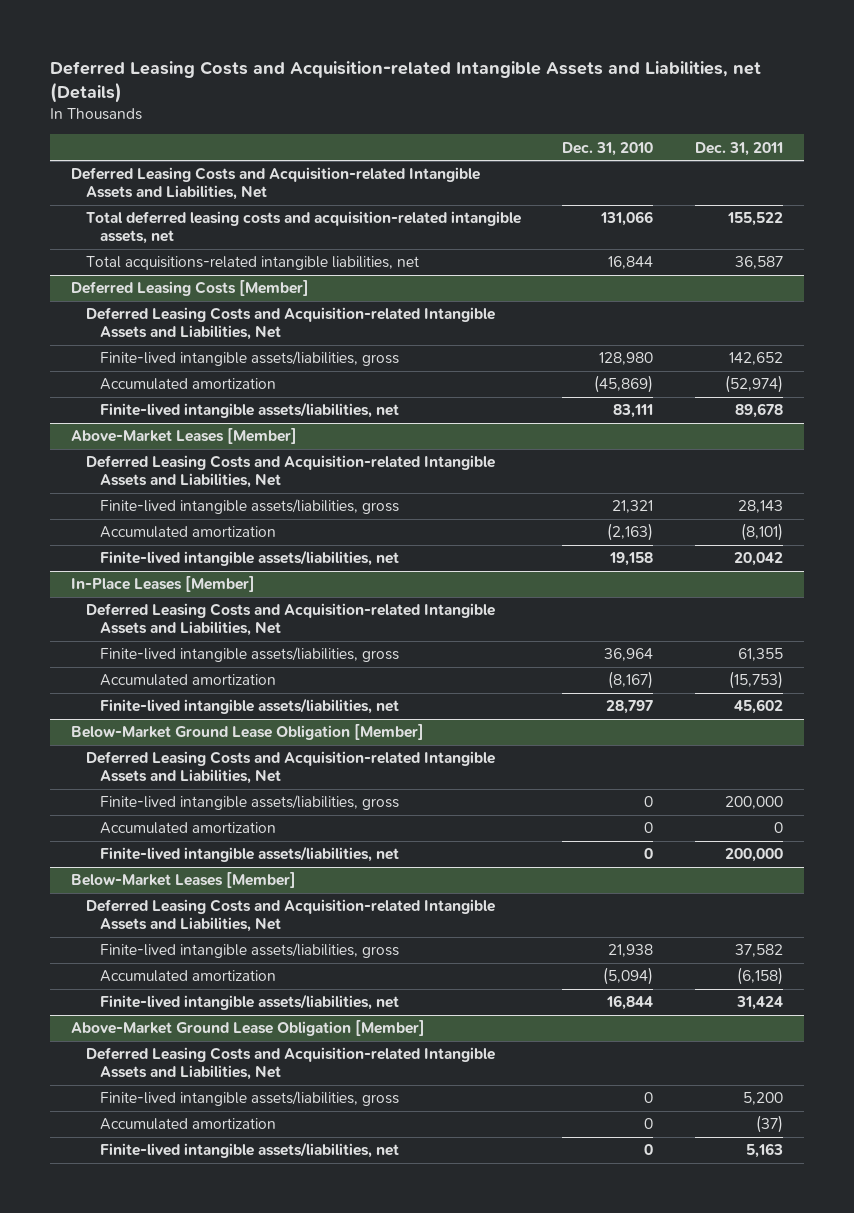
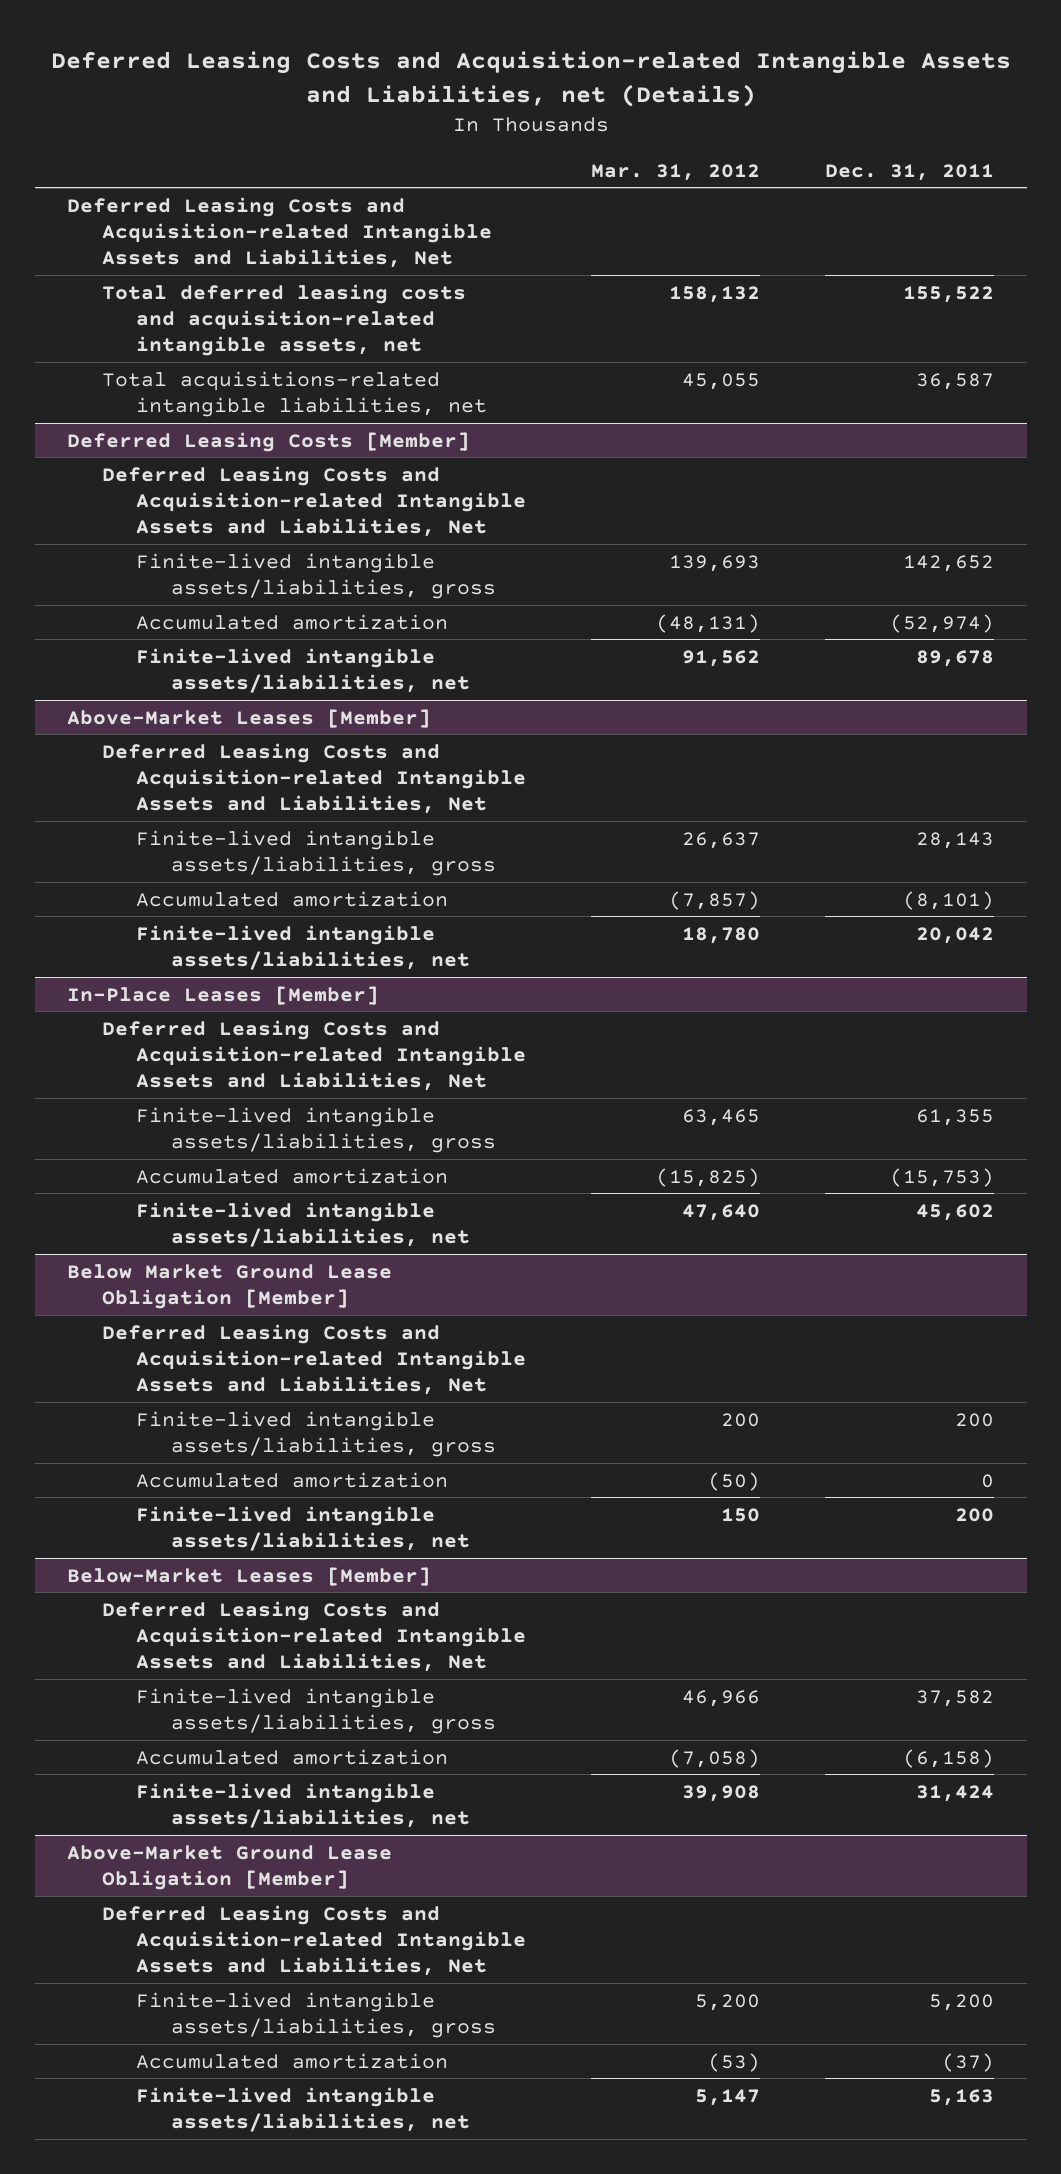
[562,141,654,156] Dec. 31, 2010 -> none
none -> [591,163,761,181] Mar. 31, 2012
[70,724,424,741] Below-Market Ground Lease Obligation [Member] -> [67,1263,393,1310] Below Market Ground Lease Obligation [Member]
[725,796,784,810] 200,000 -> [955,1412,995,1427] 200
[725,848,784,863] 200,000 -> [955,1507,995,1522] 200

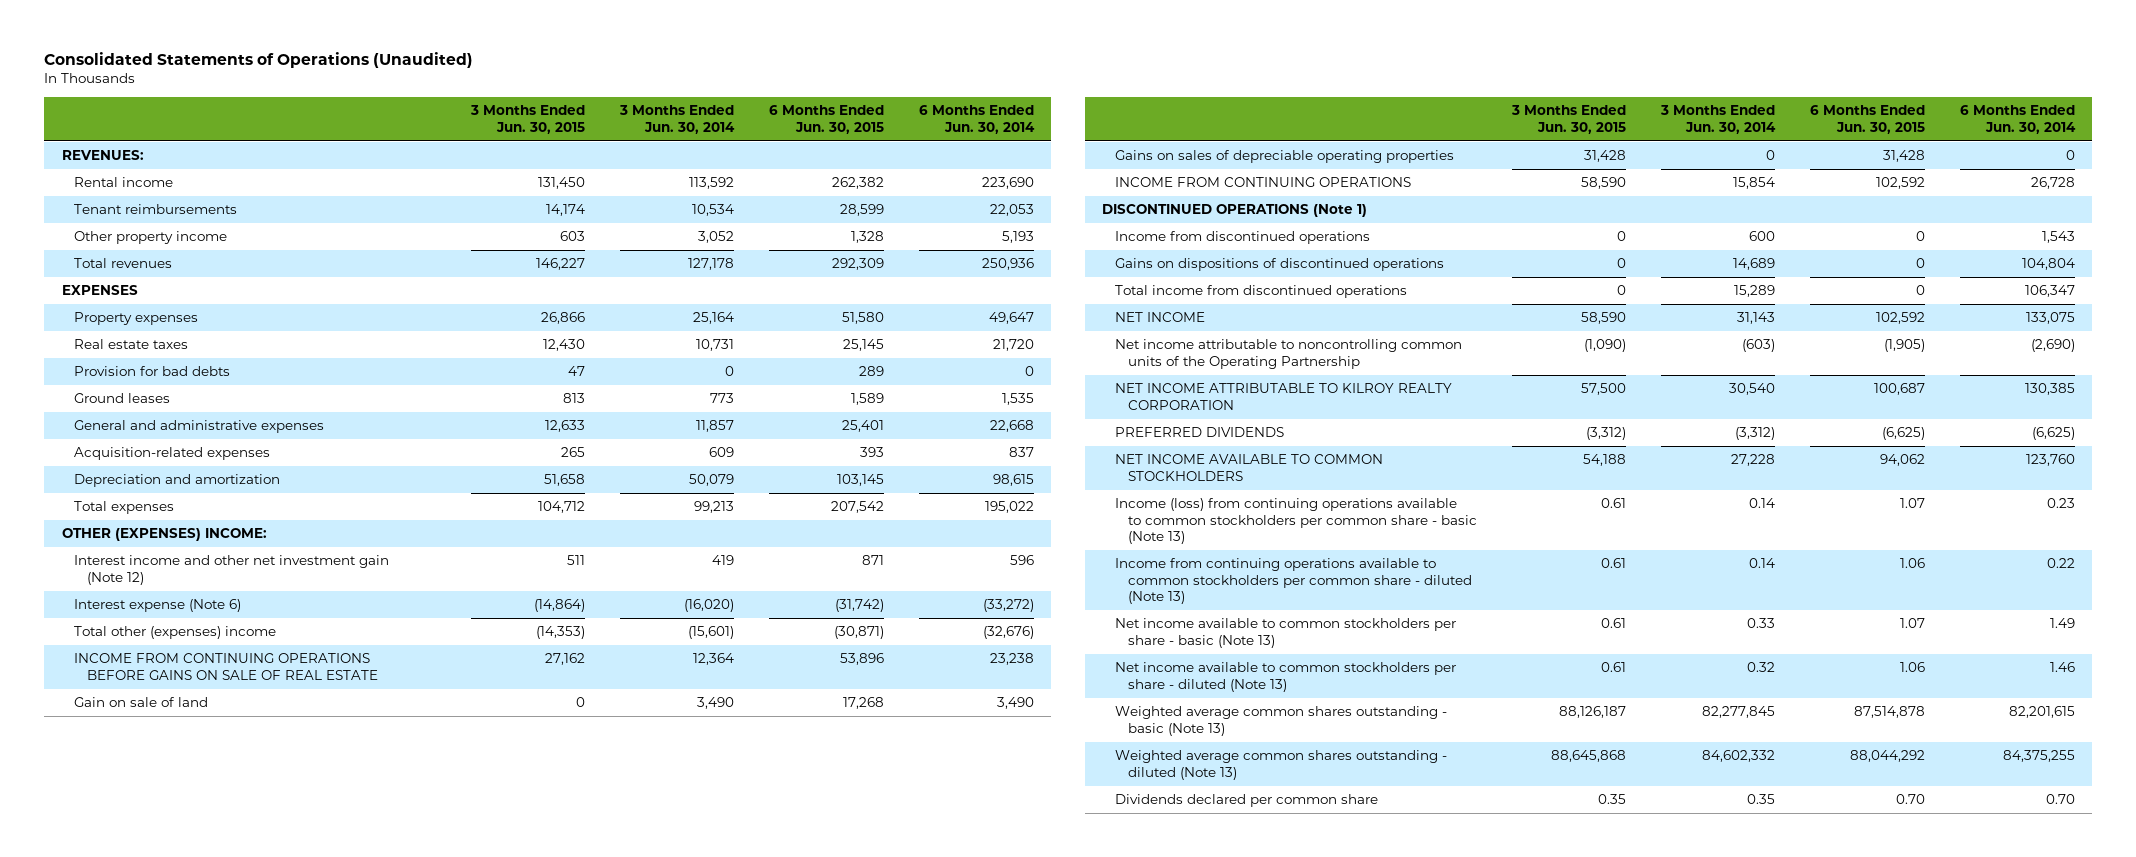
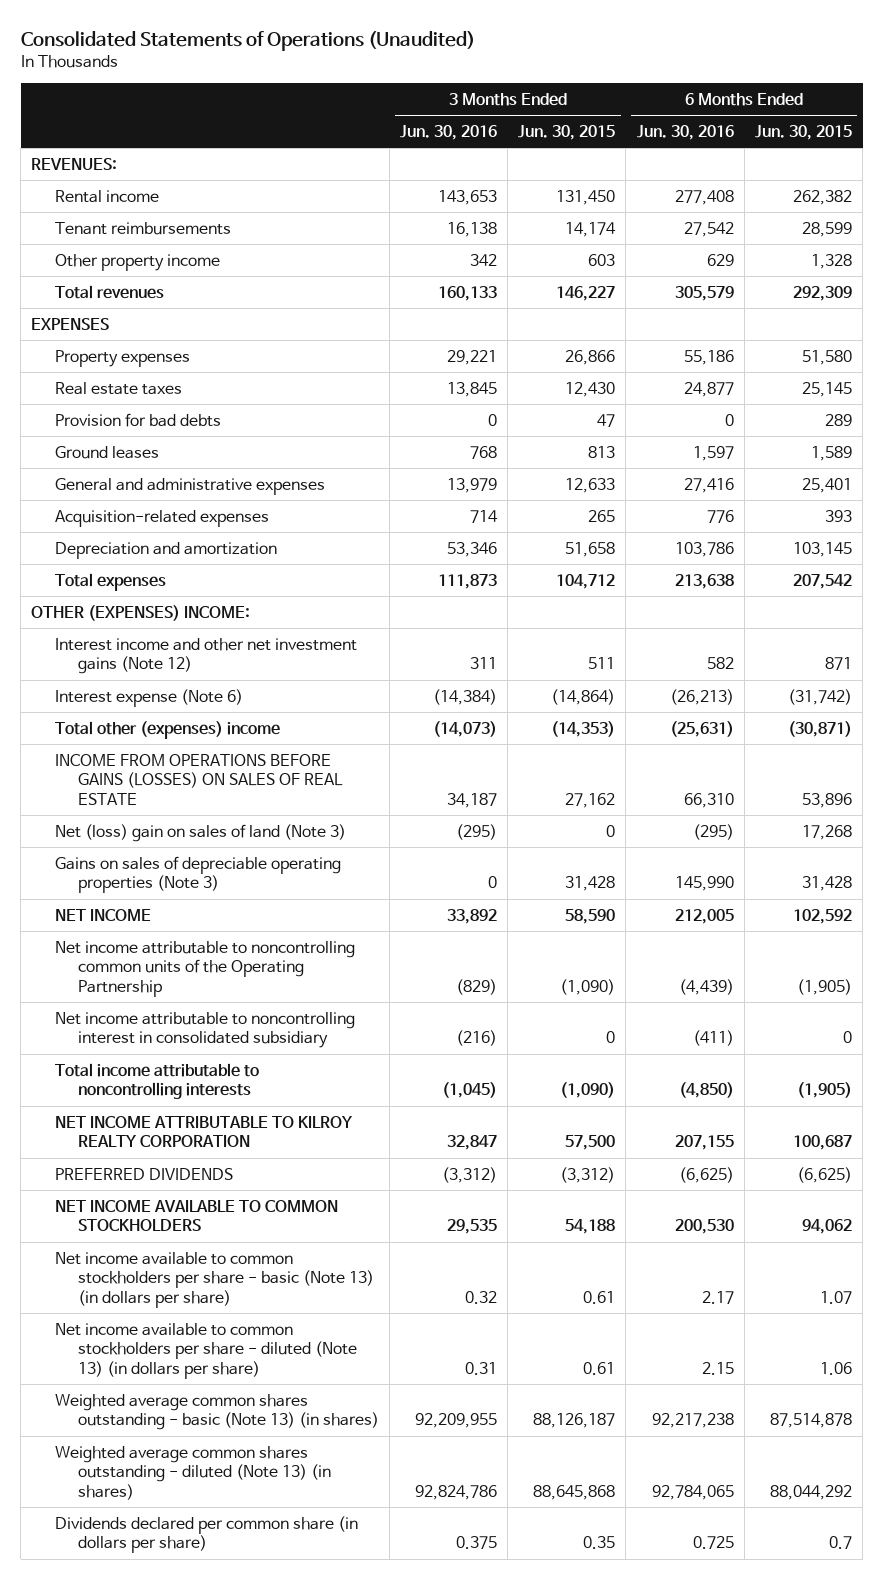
[618,105,735,134] 3 Months Ended Jun. 30, 2014 -> none
[918,105,1035,134] 6 Months Ended Jun. 30, 2014 -> none
none -> [400,125,498,141] Jun. 30, 2016
none -> [636,125,734,141] Jun. 30, 2016
[74,555,390,585] Interest income and other net investment gain (Note 12) -> [54,637,357,675] Interest income and other net investment gains (Note 12)
[1115,177,1412,188] INCOME FROM CONTINUING OPERATIONS -> none
[1102,204,1368,218] DISCONTINUED OPERATIONS (Note 1) -> none
[1115,231,1371,245] Income from discontinued operations -> none
[1115,258,1445,272] Gains on dispositions of discontinued operations -> none
[1115,285,1408,299] Total income from discontinued operations -> none
[74,653,378,680] INCOME FROM CONTINUING OPERATIONS BEFORE GAINS ON SALE OF REAL ESTATE -> [54,753,343,805] INCOME FROM OPERATIONS BEFORE GAINS (LOSSES) ON SALES OF REAL ESTATE
[74,697,209,708] Gain on sale of land -> [54,823,346,842] Net (loss) gain on sales of land (Note 3)
[1115,150,1455,164] Gains on sales of depreciable operating properties -> [54,855,341,894] Gains on sales of depreciable operating properties (Note 3)
none -> [54,1011,355,1049] Net income attributable to noncontrolling interest in consolidated subsidiary
none -> [54,1062,259,1100] Total income attributable to noncontrolling interests
[1115,498,1477,545] Income (loss) from continuing operations available to common stockholders per common share - basic (Note 13) -> none
[1115,558,1472,605] Income from continuing operations available to common stockholders per common share - diluted (Note 13) -> none
[1115,618,1457,648] Net income available to common stockholders per share - basic (Note 13) -> [54,1251,374,1308] Net income available to common stockholders per share - basic (Note 13) (in dollars per share)
[1115,662,1457,692] Net income available to common stockholders per share - diluted (Note 13) -> [54,1322,357,1379] Net income available to common stockholders per share - diluted (Note 13) (in dollars per share)
[1115,706,1448,736] Weighted average common shares outstanding - basic (Note 13) -> [54,1393,379,1431] Weighted average common shares outstanding - basic (Note 13) (in shares)
[1115,750,1448,780] Weighted average common shares outstanding - diluted (Note 13) -> [54,1445,331,1500] Weighted average common shares outstanding - diluted (Note 13) (in shares)
[1115,794,1379,808] Dividends declared per common share -> [54,1515,358,1554] Dividends declared per common share (in dollars per share)
[1895,794,1925,805] 0.70 -> [828,1536,852,1550] 0.7

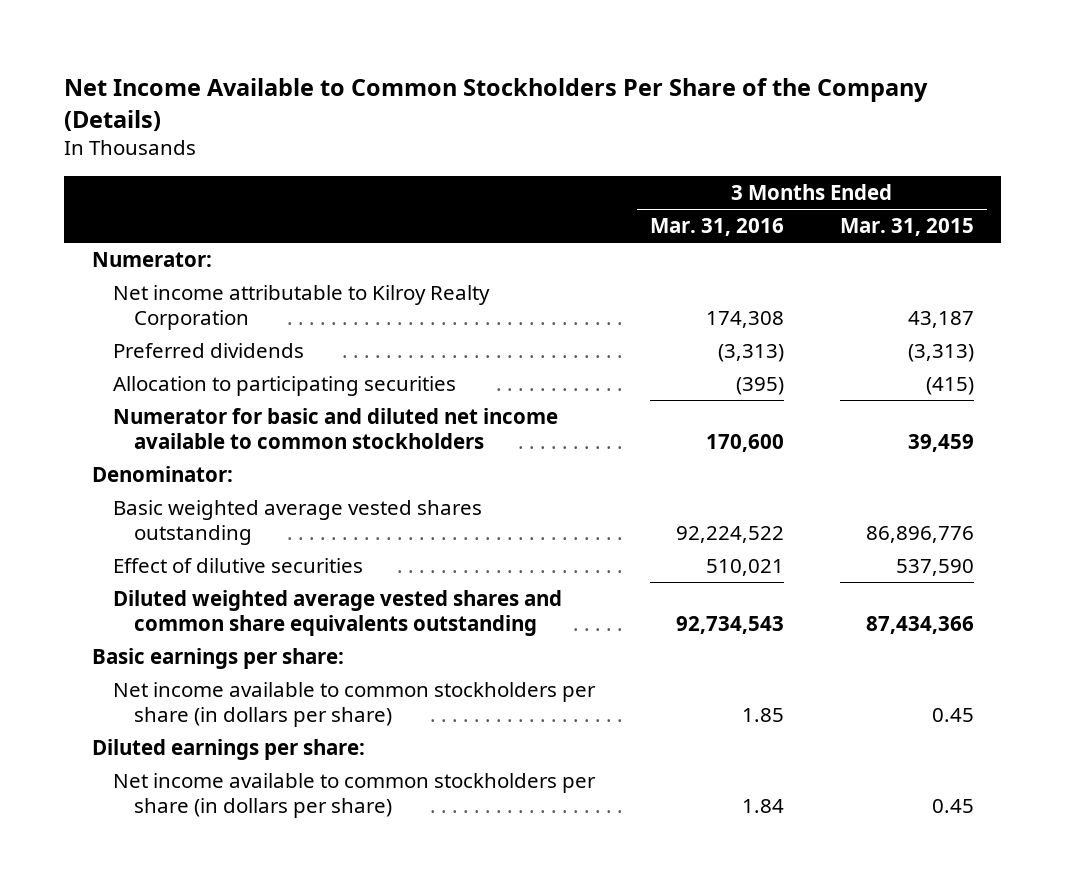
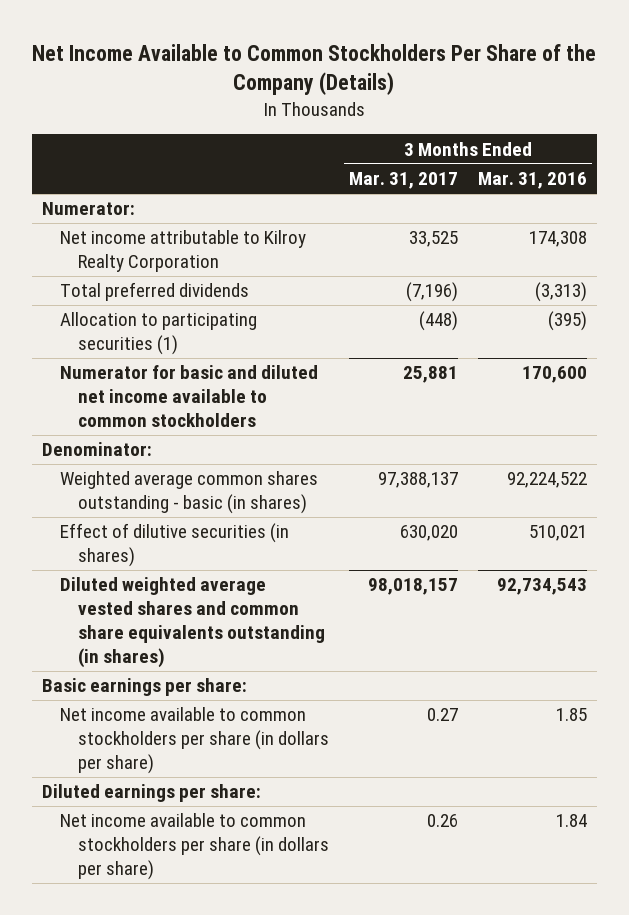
[839,218,974,237] Mar. 31, 2015 -> none
none -> [348,172,458,190] Mar. 31, 2017
[113,343,305,359] Preferred dividends -> [59,282,249,302] Total preferred dividends
[113,376,457,397] Allocation to participating securities -> [59,312,257,356] Allocation to participating securities (1)
[113,500,483,545] Basic weighted average vested shares outstanding -> [59,471,318,515] Weighted average common shares outstanding - basic (in shares)
[113,558,364,574] Effect of dilutive securities -> [59,523,289,568] Effect of dilutive securities (in shares)
[113,590,563,636] Diluted weighted average vested shares and common share equivalents outstanding -> [59,577,325,668] Diluted weighted average vested shares and common share equivalents outstanding (in shares)

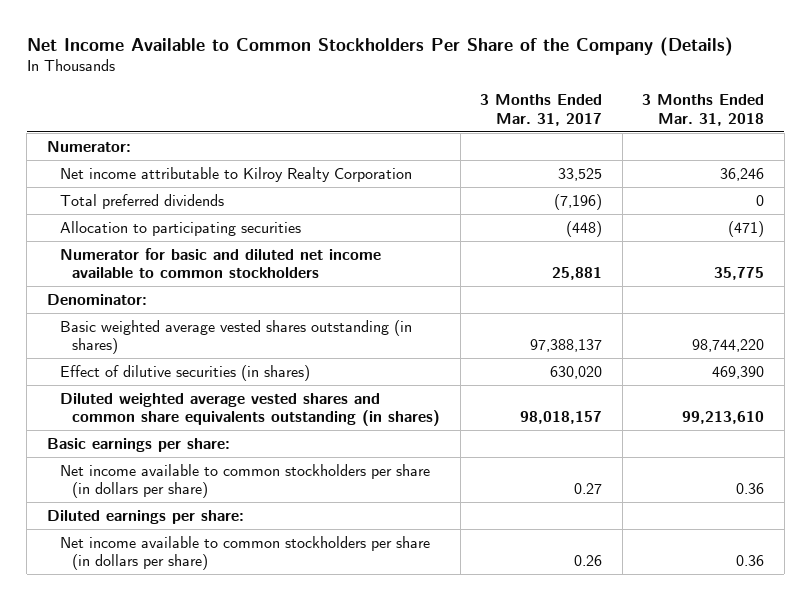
[477,172,587,190] Mar. 31, 2016 -> none
none -> [642,94,765,127] 3 Months Ended Mar. 31, 2018
[59,312,257,356] Allocation to participating securities (1) -> [59,220,301,236] Allocation to participating securities
[59,471,318,515] Weighted average common shares outstanding - basic (in shares) -> [59,319,412,355] Basic weighted average vested shares outstanding (in shares)

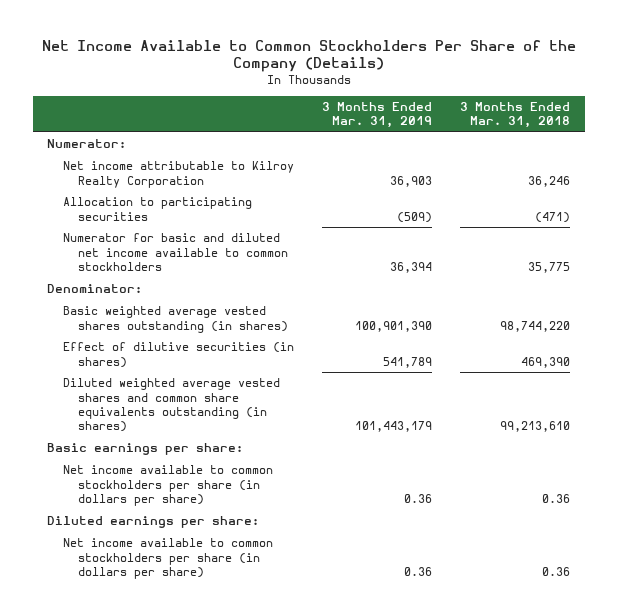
[480,94,603,127] 3 Months Ended Mar. 31, 2017 -> none
none -> [322,101,433,129] 3 Months Ended Mar. 31, 2019
[59,193,224,209] Total preferred dividends -> none

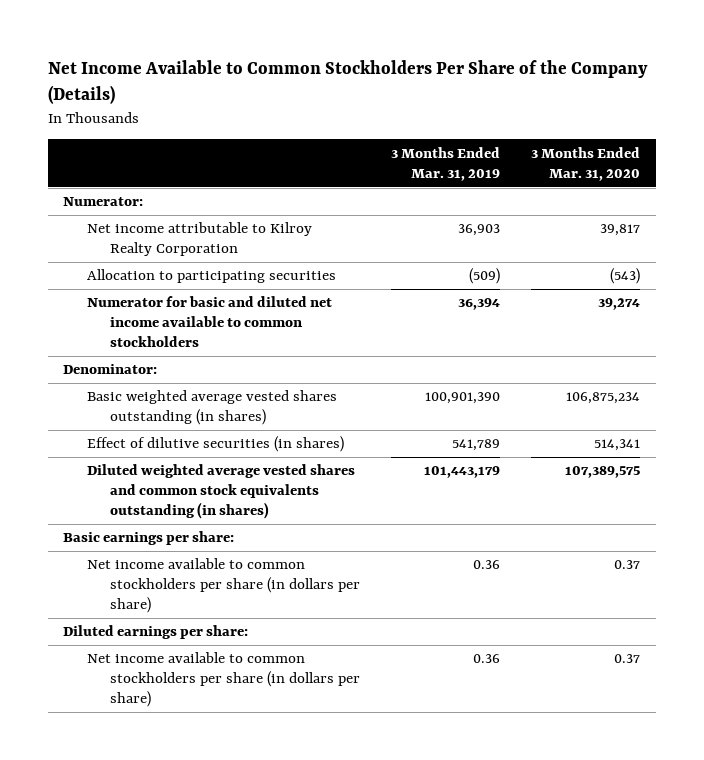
[460,101,571,129] 3 Months Ended Mar. 31, 2018 -> none
none -> [531,146,641,181] 3 Months Ended Mar. 31, 2020
[62,378,280,433] Diluted weighted average vested shares and common share equivalents outstanding (in shares) -> [86,464,355,520] Diluted weighted average vested shares and common stock equivalents outstanding (in shares)

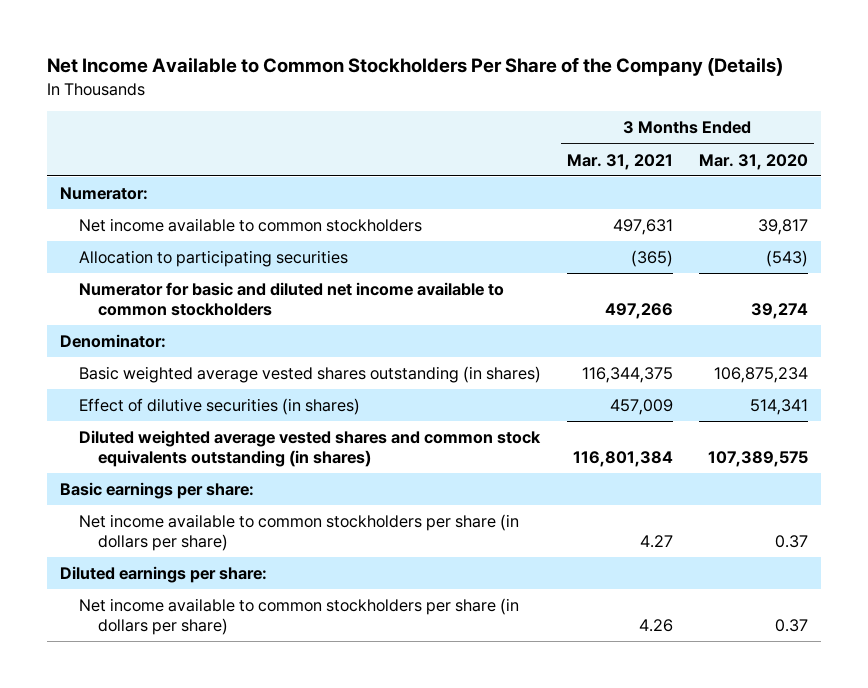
[391,146,501,181] 3 Months Ended Mar. 31, 2019 -> none
none -> [566,153,673,170] Mar. 31, 2021
[86,222,312,257] Net income attributable to Kilroy Realty Corporation -> [79,218,423,233] Net income available to common stockholders

